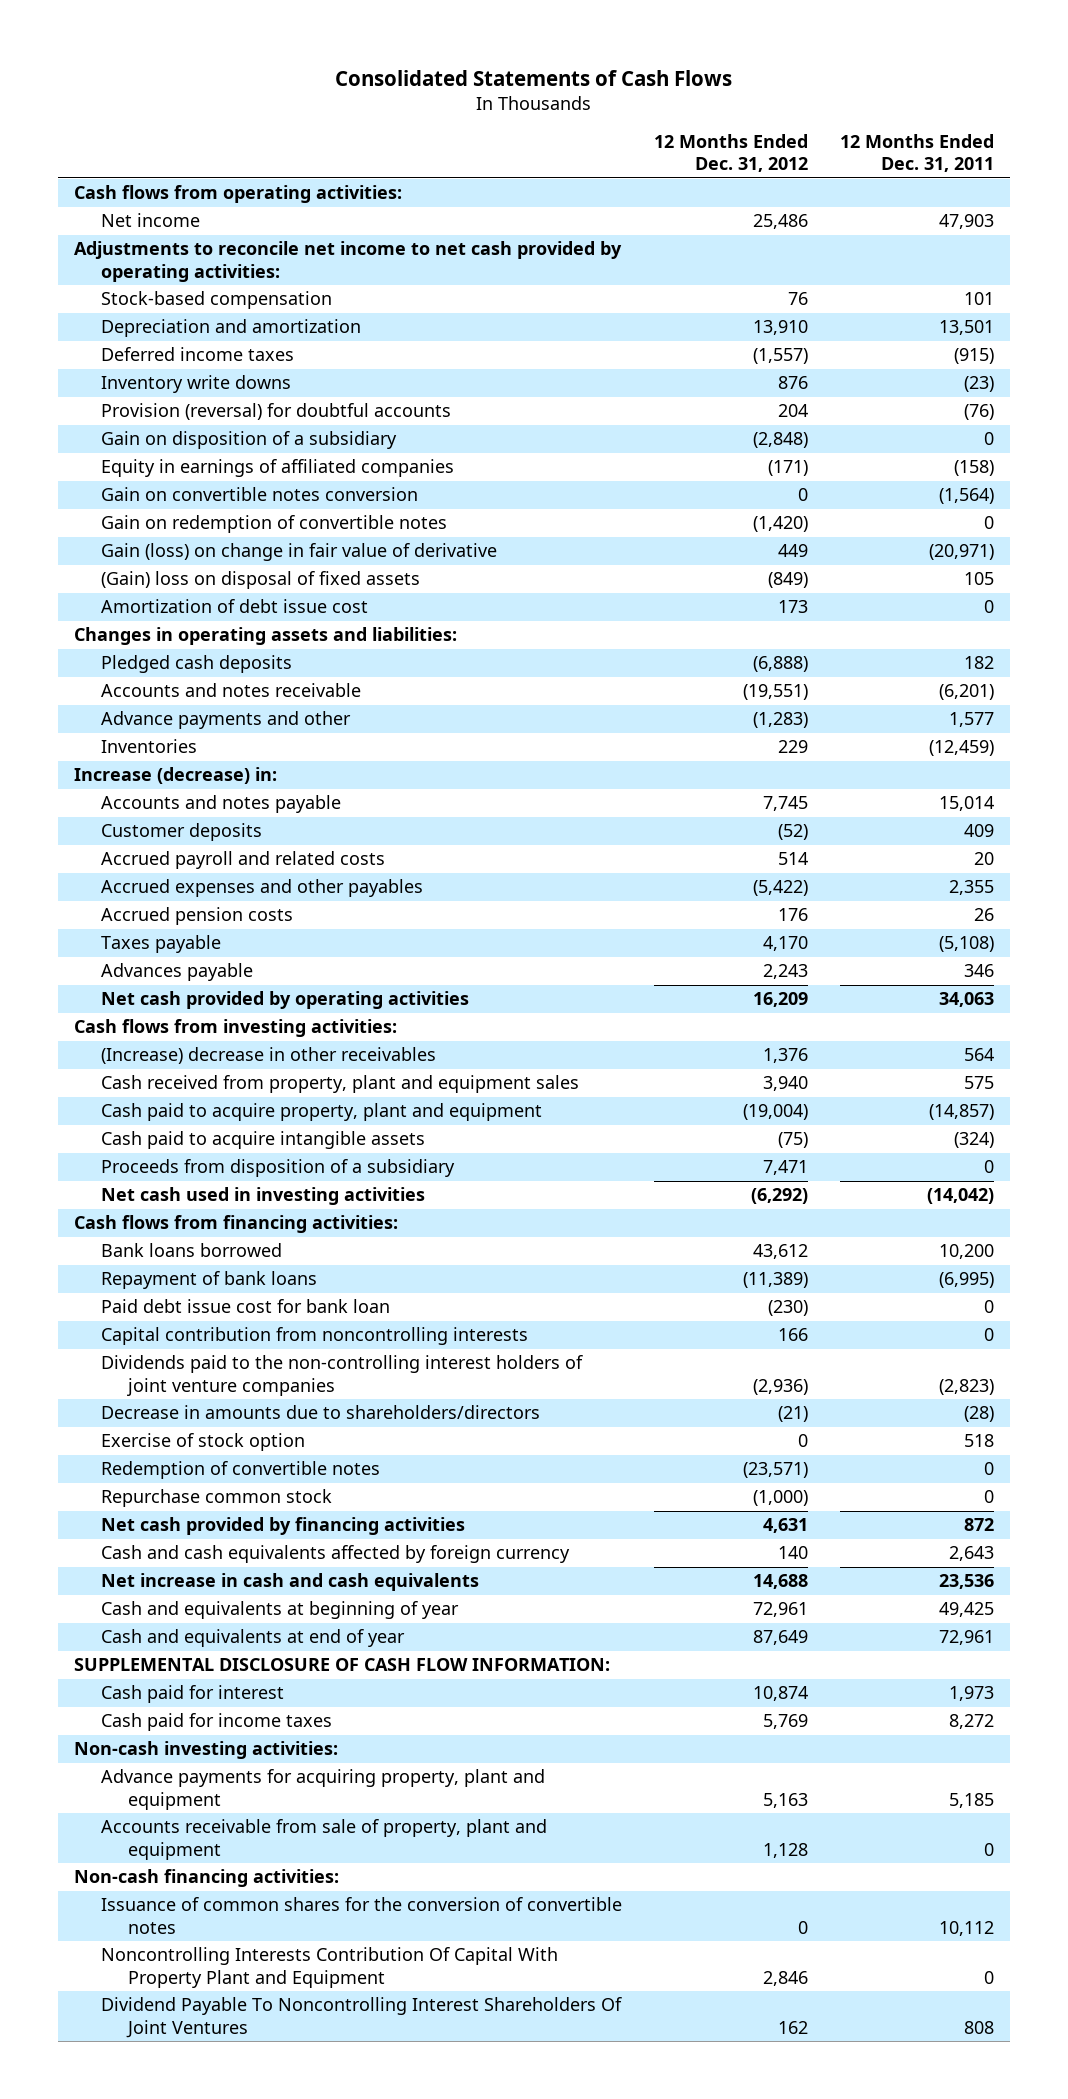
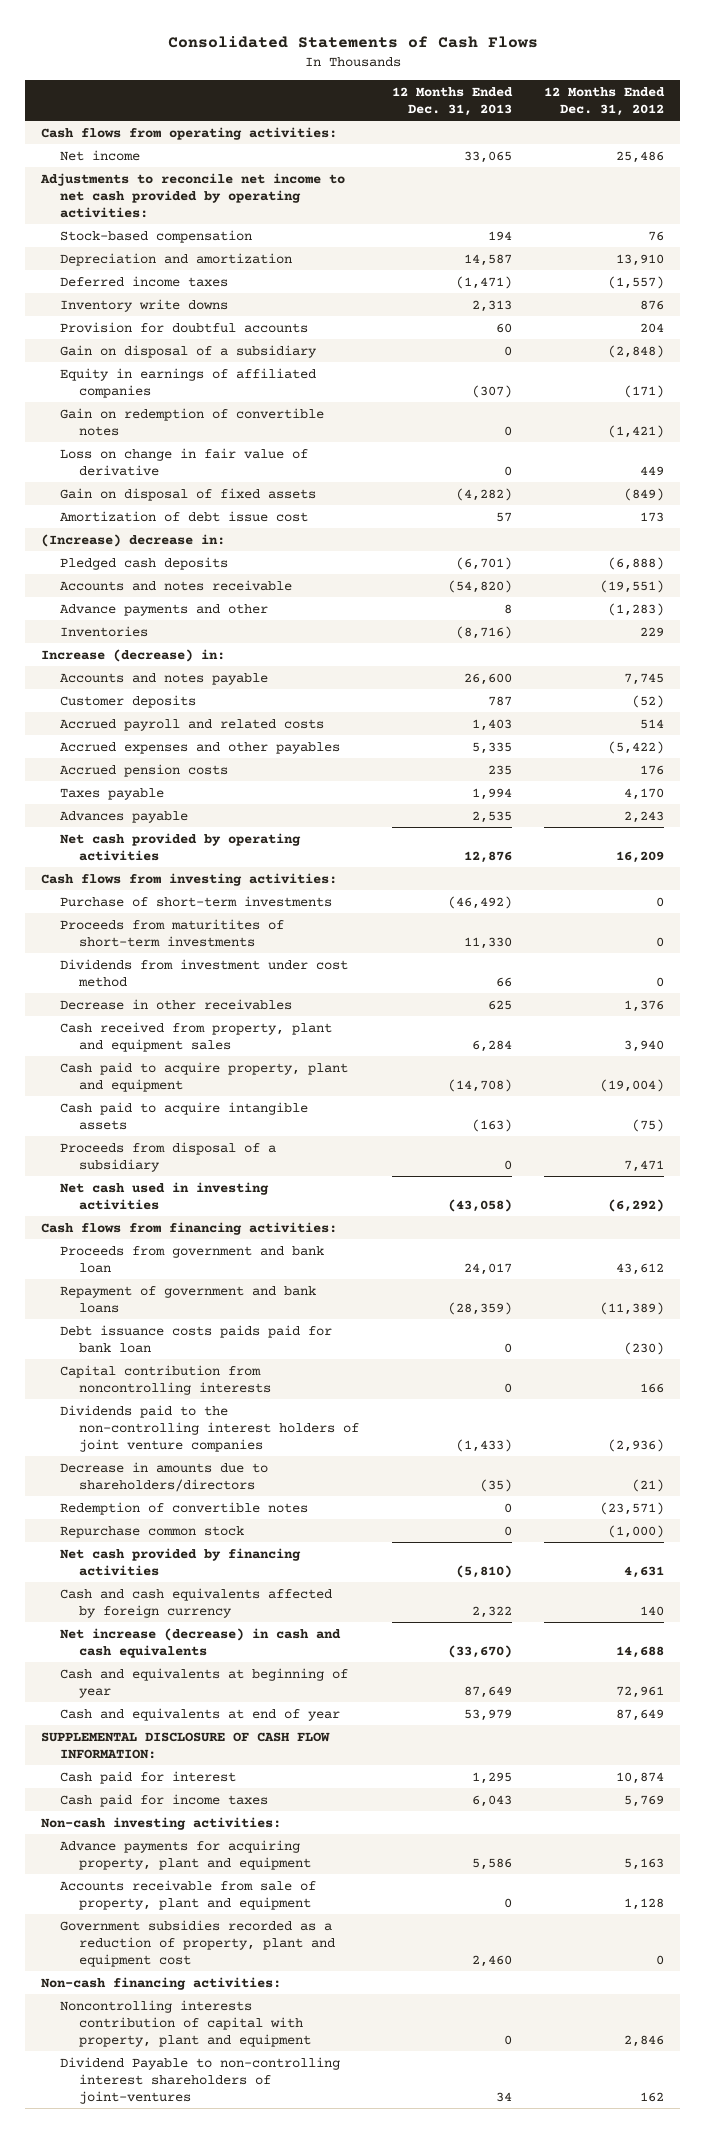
[840,133,995,173] 12 Months Ended Dec. 31, 2011 -> none
none -> [391,87,513,117] 12 Months Ended Dec. 31, 2013
[101,403,452,421] Provision (reversal) for doubtful accounts -> [60,321,309,333] Provision for doubtful accounts
[101,431,398,450] Gain on disposition of a subsidiary -> [60,344,318,358] Gain on disposal of a subsidiary
[101,487,419,502] Gain on convertible notes conversion -> none
[753,516,809,533] (1,420) -> [607,424,664,438] (1,421)
[101,543,498,562] Gain (loss) on change in fair value of derivative -> [60,447,309,476] Loss on change in fair value of derivative
[101,571,421,590] (Gain) loss on disposal of fixed assets -> [60,487,317,501] Gain on disposal of fixed assets
[73,627,457,646] Changes in operating assets and liabilities: -> none
none -> [41,533,226,547] (Increase) decrease in:
none -> [60,895,333,907] Purchase of short-term investments
none -> [60,918,285,947] Proceeds from maturitites of short-term investments
none -> [60,958,349,987] Dividends from investment under cost method
[101,1047,437,1065] (Increase) decrease in other receivables -> [60,998,293,1010] Decrease in other receivables
[101,1159,456,1178] Proceeds from disposition of a subsidiary -> [60,1141,277,1172] Proceeds from disposal of a subsidiary
[101,1243,283,1258] Bank loans borrowed -> [60,1245,325,1273] Proceeds from government and bank loan
[101,1271,318,1290] Repayment of bank loans -> [60,1285,317,1313] Repayment of government and bank loans
[101,1299,391,1314] Paid debt issue cost for bank loan -> [60,1324,333,1353] Debt issuance costs paids paid for bank loan
[101,1433,306,1452] Exercise of stock option -> none
[101,1573,480,1592] Net increase in cash and cash equivalents -> [60,1627,342,1658] Net increase (decrease) in cash and cash equivalents
none -> [60,1919,336,1967] Government subsidies recorded as a reduction of property, plant and equipment cost
[101,1897,623,1934] Issuance of common shares for the conversion of convertible notes -> none
[101,1947,559,1988] Noncontrolling Interests Contribution Of Capital With Property Plant and Equipment -> [60,1999,312,2047] Noncontrolling interests contribution of capital with property, plant and equipment
[101,1997,623,2038] Dividend Payable To Noncontrolling Interest Shareholders Of Joint Ventures -> [60,2056,341,2104] Dividend Payable to non-controlling interest shareholders of joint-ventures

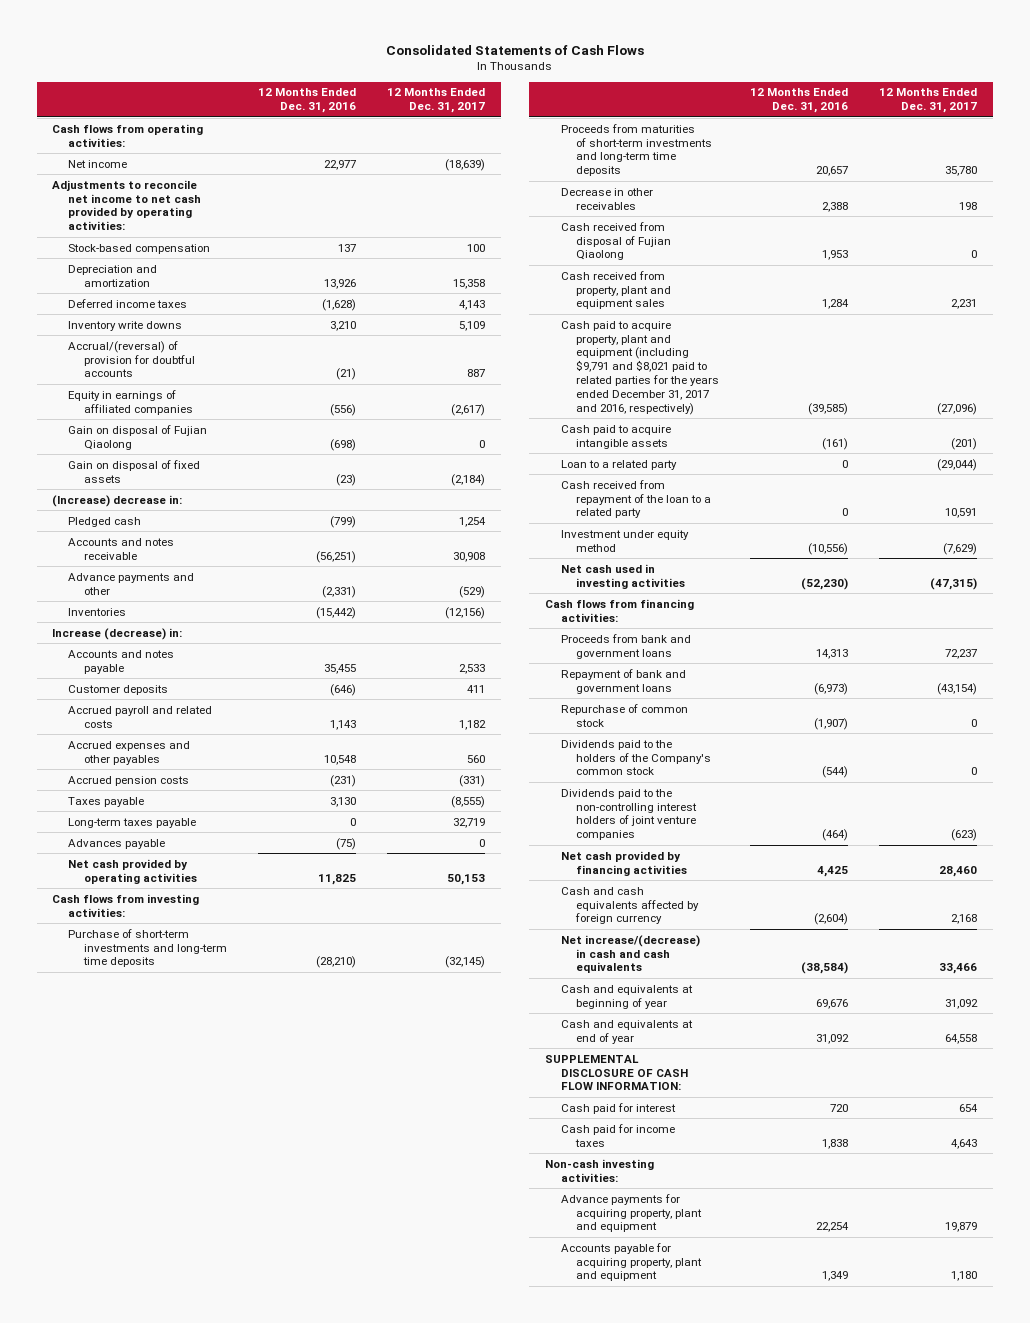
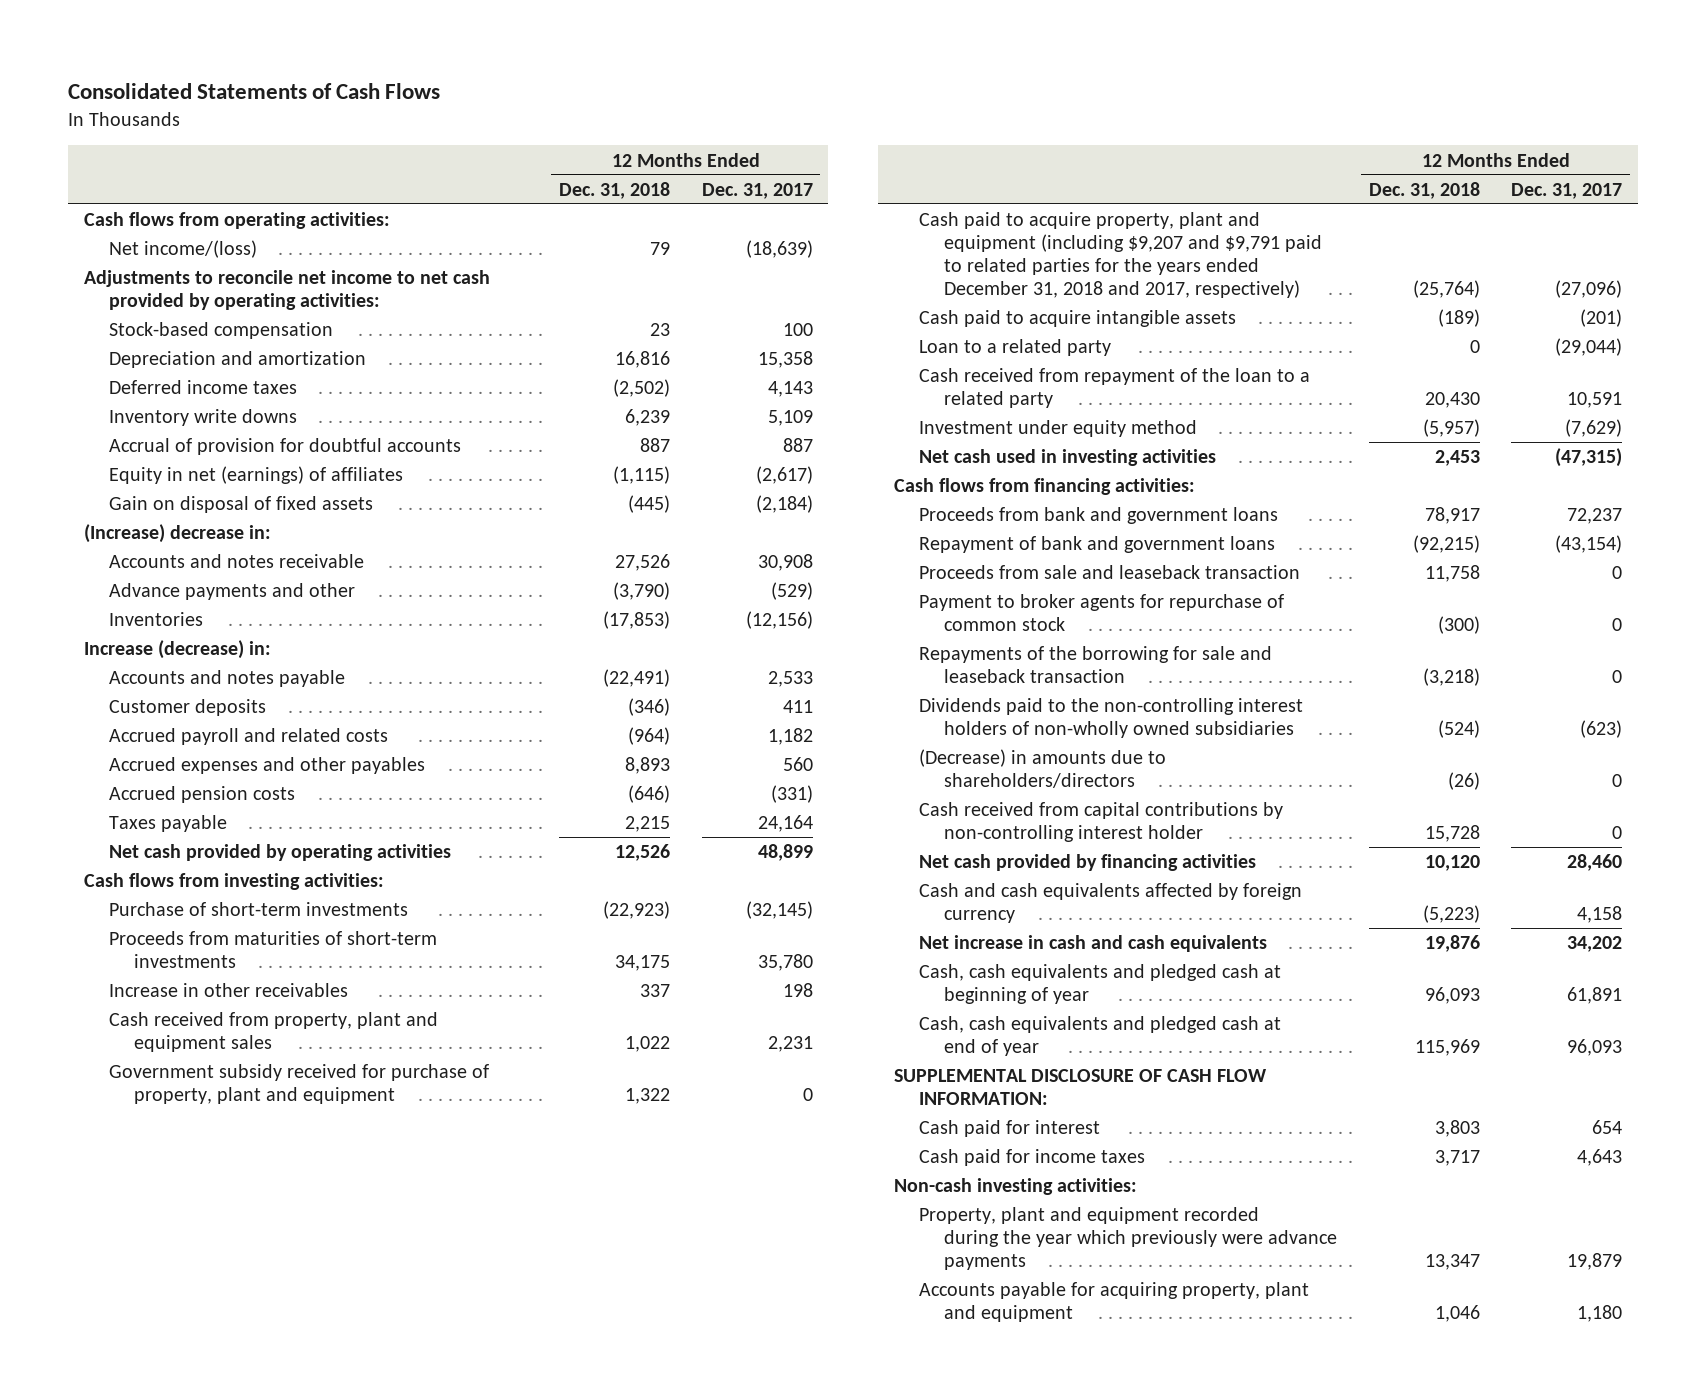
[257,88,356,114] 12 Months Ended Dec. 31, 2016 -> none
none -> [558,181,670,199] Dec. 31, 2018
[68,159,128,168] Net income -> [109,240,258,259] Net income/(loss)
[68,424,208,450] Gain on disposal of Fujian Qiaolong -> none
[68,340,195,378] Accrual/(reversal) of provision for doubtful accounts -> [109,438,462,456] Accrual of provision for doubtful accounts
[68,389,193,415] Equity in earnings of affiliated companies -> [109,466,404,485] Equity in net (earnings) of affiliates
[68,516,142,527] Pledged cash -> none
[68,817,197,828] Long-term taxes payable -> none
[68,838,166,849] Advances payable -> none
[450,795,485,808] (8,555) -> [757,815,813,833] 24,164
[446,873,485,885] 50,153 -> [757,844,813,862] 48,899
[560,221,672,261] Cash received from disposal of Fujian Qiaolong -> none
[68,928,227,968] Purchase of short-term investments and long-term time deposits -> [109,902,409,917] Purchase of short-term investments
[560,123,713,177] Proceeds from maturities of short-term investments and long-term time deposits -> [109,931,438,968] Proceeds from maturities of short-term investments
[560,187,653,210] Decrease in other receivables -> [109,983,349,998] Increase in other receivables
none -> [109,1064,490,1104] Government subsidy received for purchase of property, plant and equipment
[560,320,720,416] Cash paid to acquire property, plant and equipment (including $9,791 and $8,021 paid to related parties for the years ended December 31, 2017 and 2016, respectively) -> [919,212,1323,298] Cash paid to acquire property, plant and equipment (including $9,207 and $9,791 paid to related parties for the years ended December 31, 2018 and 2017, respectively)
[560,703,688,727] Repurchase of common stock -> none
[560,739,712,776] Dividends paid to the holders of the Company's common stock -> none
none -> [919,565,1301,580] Proceeds from sale and leaseback transaction
none -> [919,594,1285,631] Payment to broker agents for repurchase of common stock
none -> [919,646,1273,683] Repayments of the borrowing for sale and leaseback transaction
[560,788,698,841] Dividends paid to the non-controlling interest holders of joint venture companies -> [919,698,1304,738] Dividends paid to the non-controlling interest holders of non-wholly owned subsidiaries
none -> [919,749,1167,788] (Decrease) in amounts due to shareholders/directors
none -> [919,802,1284,842] Cash received from capital contributions by non-controlling interest holder
[951,914,978,925] 2,168 -> [1577,905,1623,923] 4,158
[560,934,700,974] Net increase/(decrease) in cash and cash equivalents -> [919,935,1268,953] Net increase in cash and cash equivalents
[939,963,978,975] 33,466 -> [1567,936,1623,953] 34,202
[560,984,693,1009] Cash and equivalents at beginning of year -> [919,964,1282,1004] Cash, cash equivalents and pledged cash at beginning of year
[945,998,979,1009] 31,092 -> [1567,986,1623,1004] 61,891
[560,1019,693,1044] Cash and equivalents at end of year -> [919,1016,1282,1056] Cash, cash equivalents and pledged cash at end of year
[945,1033,978,1044] 64,558 -> [1567,1038,1623,1056] 96,093
[560,1193,703,1233] Advance payments for acquiring property, plant and equipment -> [919,1207,1338,1270] Property, plant and equipment recorded during the year which previously were advance payments

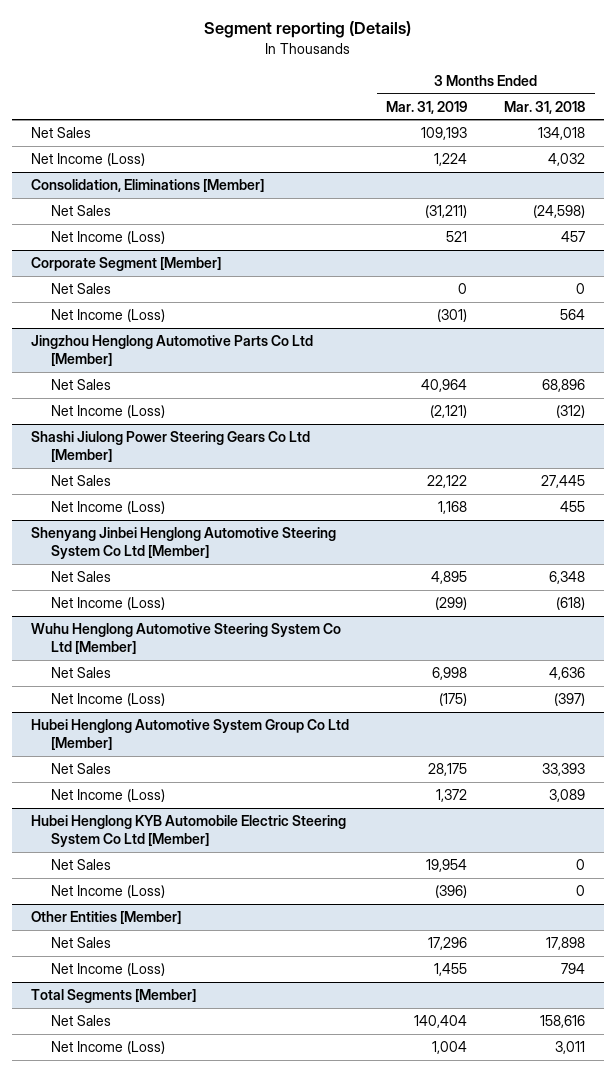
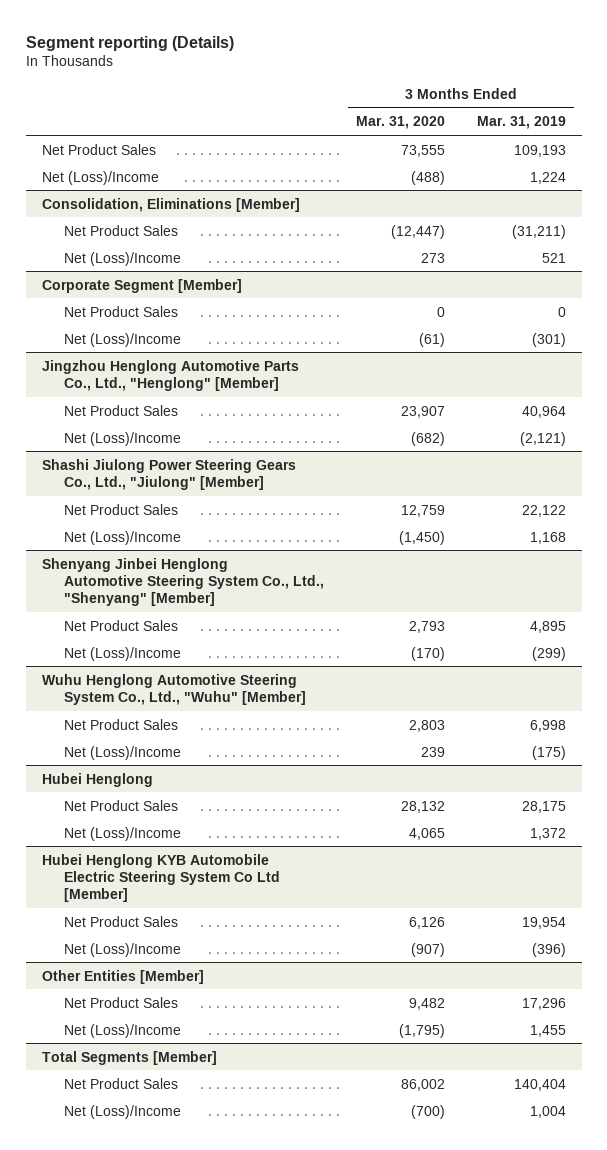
[504,100,586,114] Mar. 31, 2018 -> none
none -> [355,116,445,130] Mar. 31, 2020
[30,127,91,139] Net Sales -> [41,143,156,155] Net Product Sales
[30,153,145,167] Net Income (Loss) -> [41,170,159,185] Net (Loss)/Income
[51,205,112,217] Net Sales -> [63,224,178,236] Net Product Sales
[51,231,166,245] Net Income (Loss) -> [63,251,181,266] Net (Loss)/Income
[30,719,349,751] Hubei Henglong Automotive System Group Co Ltd [Member] -> none
[51,283,112,295] Net Sales -> [63,305,178,317] Net Product Sales
[51,309,166,323] Net Income (Loss) -> [63,332,181,347] Net (Loss)/Income
[30,335,313,367] Jingzhou Henglong Automotive Parts Co Ltd [Member] -> [41,359,299,391] Jingzhou Henglong Automotive Parts Co., Ltd., "Henglong" [Member]
[51,379,112,391] Net Sales -> [63,404,178,416] Net Product Sales
[51,405,166,419] Net Income (Loss) -> [63,431,181,446] Net (Loss)/Income
[30,431,310,463] Shashi Jiulong Power Steering Gears Co Ltd [Member] -> [41,458,296,490] Shashi Jiulong Power Steering Gears Co., Ltd., "Jiulong" [Member]
[51,475,112,487] Net Sales -> [63,503,178,515] Net Product Sales
[51,501,166,515] Net Income (Loss) -> [63,530,181,545] Net (Loss)/Income
[30,527,336,560] Shenyang Jinbei Henglong Automotive Steering System Co Ltd [Member] -> [41,557,324,607] Shenyang Jinbei Henglong Automotive Steering System Co., Ltd., "Shenyang" [Member]
[51,571,112,583] Net Sales -> [63,619,178,631] Net Product Sales
[51,597,166,611] Net Income (Loss) -> [63,646,181,661] Net (Loss)/Income
[30,623,341,655] Wuhu Henglong Automotive Steering System Co Ltd [Member] -> [41,673,306,705] Wuhu Henglong Automotive Steering System Co., Ltd., "Wuhu" [Member]
[51,667,112,679] Net Sales -> [63,718,178,730] Net Product Sales
[51,693,166,707] Net Income (Loss) -> [63,745,181,760] Net (Loss)/Income
none -> [41,772,153,787] Hubei Henglong
[51,763,112,775] Net Sales -> [63,799,178,811] Net Product Sales
[51,789,166,803] Net Income (Loss) -> [63,826,181,841] Net (Loss)/Income
[51,859,112,871] Net Sales -> [63,915,178,927] Net Product Sales
[51,885,166,899] Net Income (Loss) -> [63,942,181,957] Net (Loss)/Income
[51,937,112,949] Net Sales -> [63,996,178,1008] Net Product Sales
[51,963,166,977] Net Income (Loss) -> [63,1023,181,1038] Net (Loss)/Income
[51,1015,112,1027] Net Sales -> [63,1077,178,1089] Net Product Sales
[51,1041,166,1055] Net Income (Loss) -> [63,1104,181,1119] Net (Loss)/Income

